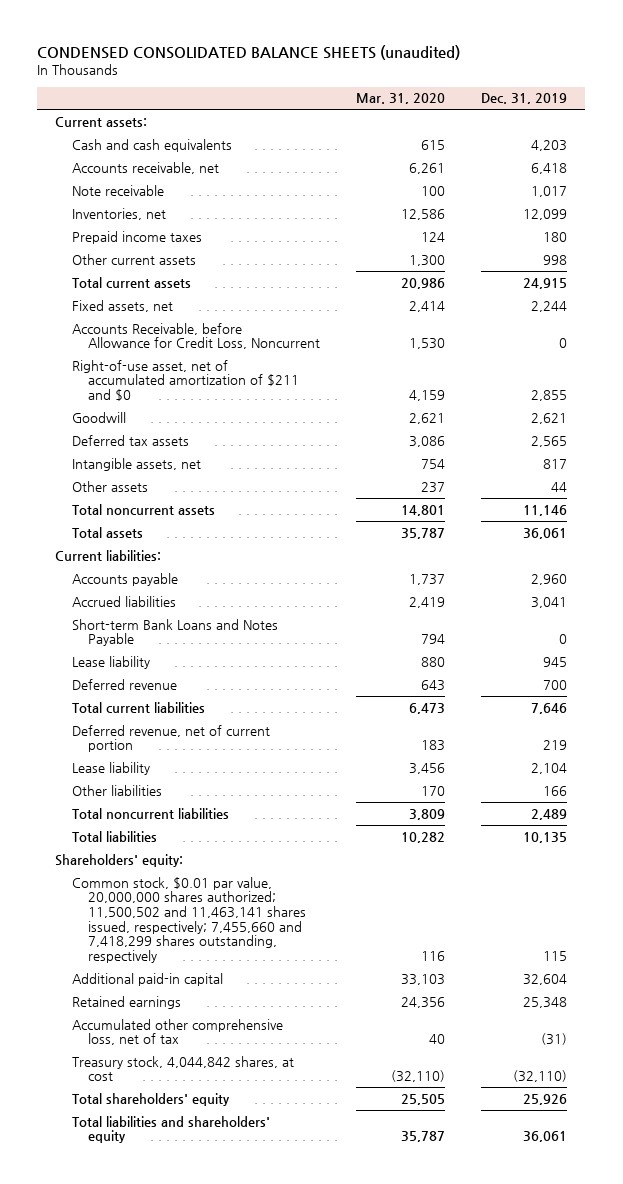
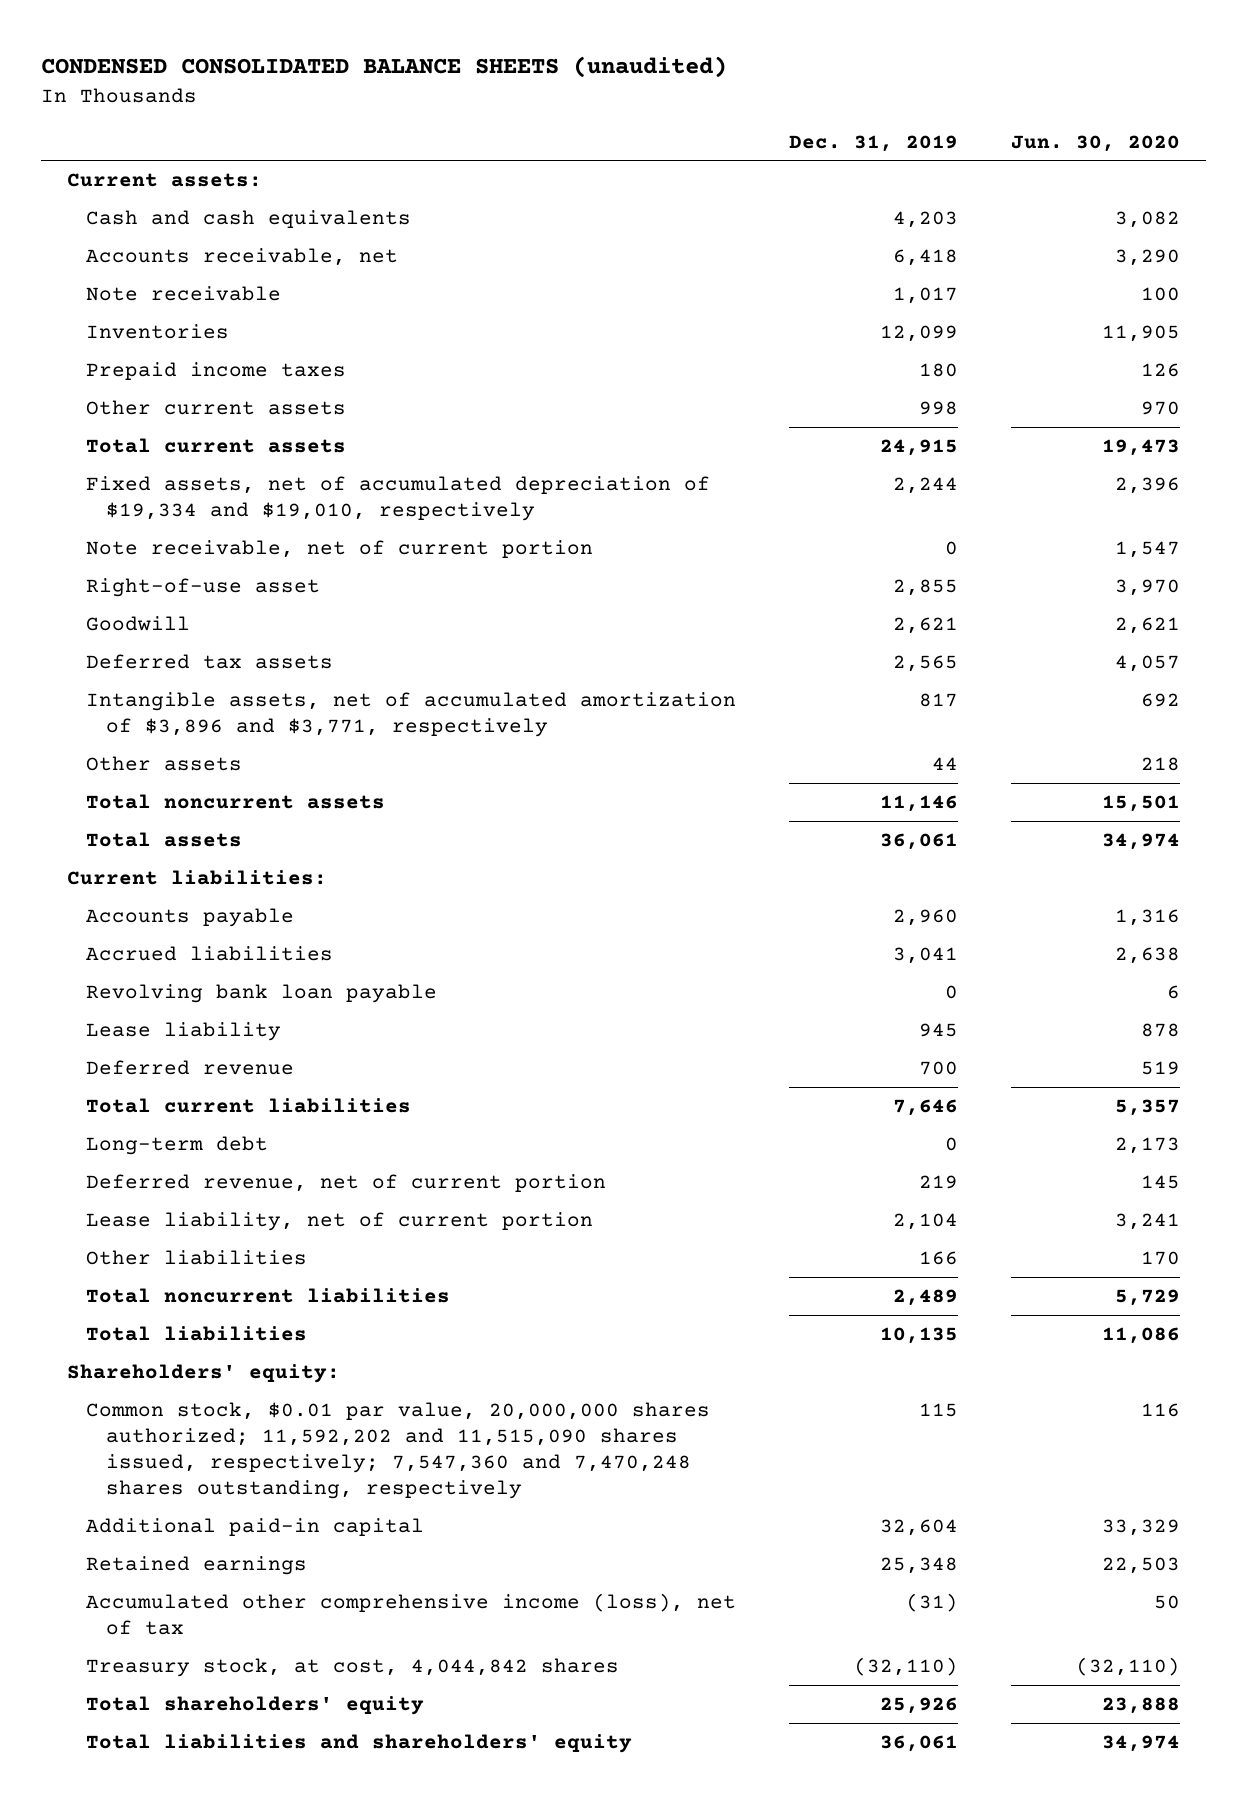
[356,93,446,105] Mar. 31, 2020 -> none
none -> [1010,134,1180,152] Jun. 30, 2020
[71,207,166,220] Inventories, net -> [86,323,230,339] Inventories
[71,299,173,312] Fixed assets, net -> [86,475,711,521] Fixed assets, net of accumulated depreciation of $19,334 and $19,010, respectively
[71,322,320,350] Accounts Receivable, before Allowance for Credit Loss, Noncurrent -> [86,539,594,558] Note receivable, net of current portion
[71,359,299,402] Right-of-use asset, net of accumulated amortization of $211 and $0 -> [86,577,321,597] Right-of-use asset
[71,457,201,471] Intangible assets, net -> [86,691,737,737] Intangible assets, net of accumulated amortization of $3,896 and $3,771, respectively
[71,618,278,647] Short-term Bank Loans and Notes Payable -> [86,983,438,1003] Revolving bank loan payable
none -> [86,1135,269,1155] Long-term debt
[71,761,150,775] Lease liability -> [86,1211,594,1231] Lease liability, net of current portion
[71,876,306,964] Common stock, $0.01 par value, 20,000,000 shares authorized; 11,500,502 and 11,463,141 shares issued, respectively; 7,455,660 and 7,418,299 shares outstanding, respectively -> [86,1401,711,1499] Common stock, $0.01 par value, 20,000,000 shares authorized; 11,592,202 and 11,515,090 shares issued, respectively; 7,547,360 and 7,470,248 shares outstanding, respectively
[71,1018,283,1046] Accumulated other comprehensive loss, net of tax -> [86,1592,737,1635] Accumulated other comprehensive income (loss), net of tax
[71,1055,294,1082] Treasury stock, 4,044,842 shares, at cost -> [86,1657,620,1677] Treasury stock, at cost, 4,044,842 shares

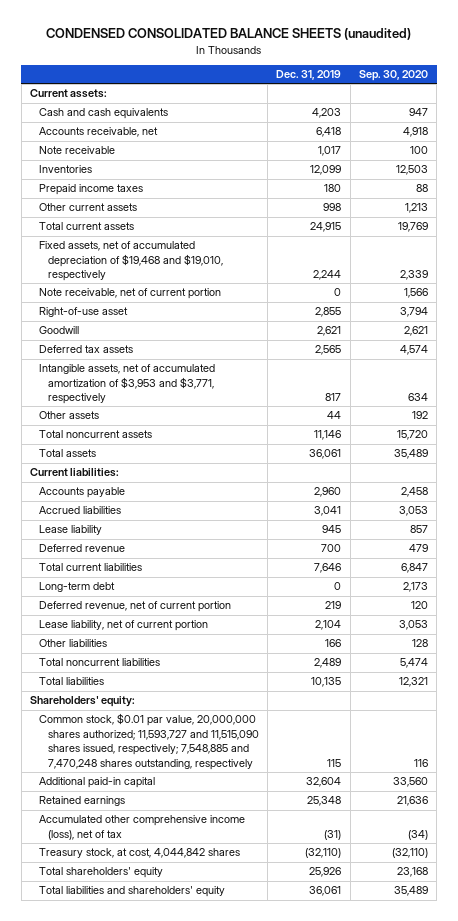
[1010,134,1180,152] Jun. 30, 2020 -> none
none -> [358,70,428,82] Sep. 30, 2020
[86,475,711,521] Fixed assets, net of accumulated depreciation of $19,334 and $19,010, respectively -> [38,241,223,282] Fixed assets, net of accumulated depreciation of $19,468 and $19,010, respectively
[86,691,737,737] Intangible assets, net of accumulated amortization of $3,896 and $3,771, respectively -> [38,364,215,405] Intangible assets, net of accumulated amortization of $3,953 and $3,771, respectively
[86,983,438,1003] Revolving bank loan payable -> none
[86,1401,711,1499] Common stock, $0.01 par value, 20,000,000 shares authorized; 11,592,202 and 11,515,090 shares issued, respectively; 7,547,360 and 7,470,248 shares outstanding, respectively -> [38,713,259,770] Common stock, $0.01 par value, 20,000,000 shares authorized; 11,593,727 and 11,515,090 shares issued, respectively; 7,548,885 and 7,470,248 shares outstanding, respectively

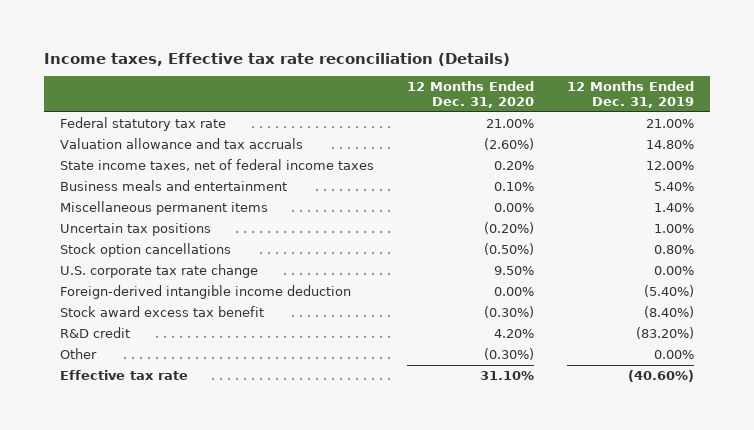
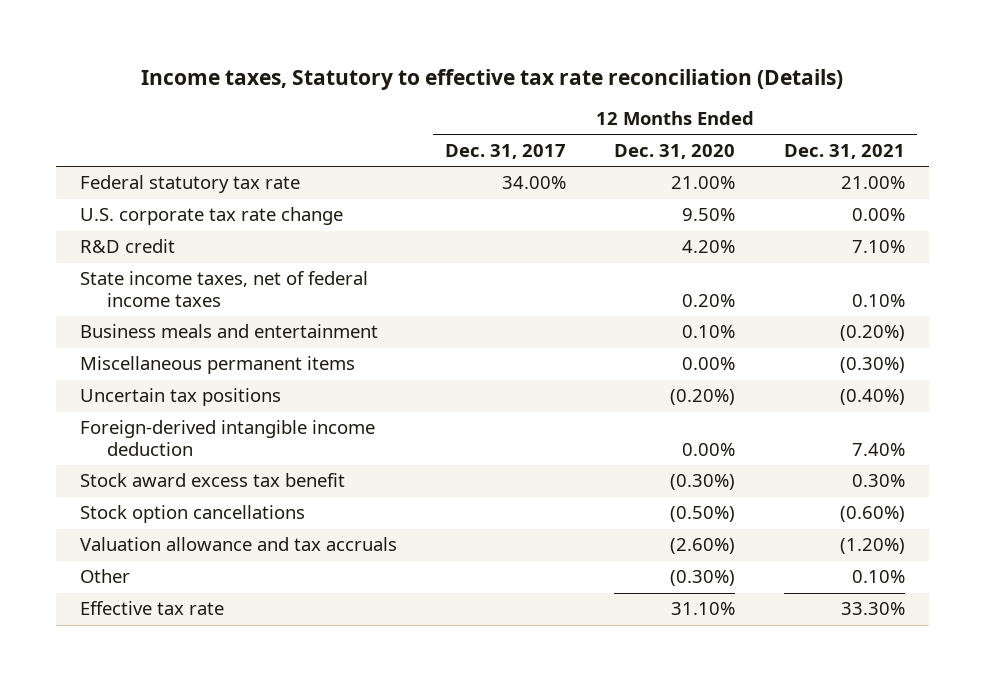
[43,52,510,66] Income taxes, Effective tax rate reconciliation (Details) -> [141,68,844,90] Income taxes, Statutory to effective tax rate reconciliation (Details)
[566,81,694,109] 12 Months Ended Dec. 31, 2019 -> none
none -> [445,143,567,159] Dec. 31, 2017
none -> [783,143,905,159] Dec. 31, 2021
[60,264,259,279] U.S. corporate tax rate change -> [80,207,344,226] U.S. corporate tax rate change
[60,327,131,339] R&D credit -> [80,239,176,254] R&D credit
[60,243,232,258] Stock option cancellations -> [80,505,306,524] Stock option cancellations
[60,138,304,150] Valuation allowance and tax accruals -> [80,537,398,552] Valuation allowance and tax accruals

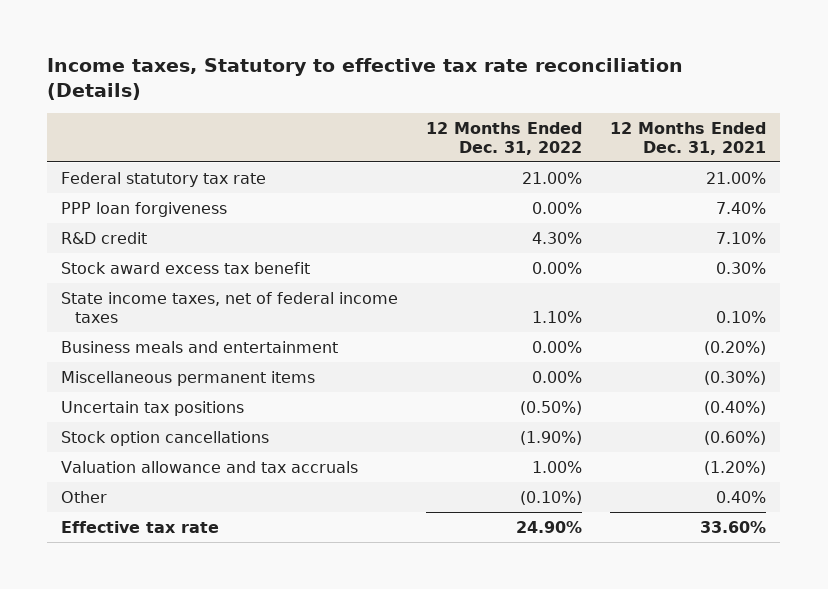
[445,143,567,159] Dec. 31, 2017 -> none
[614,143,736,159] Dec. 31, 2020 -> none
none -> [426,121,583,155] 12 Months Ended Dec. 31, 2022
[80,207,344,226] U.S. corporate tax rate change -> none
none -> [61,201,228,217] PPP loan forgiveness
[80,473,346,488] Stock award excess tax benefit -> [61,261,311,274] Stock award excess tax benefit
[80,420,376,457] Foreign-derived intangible income deduction -> none
[851,570,905,584] 0.10% -> [716,490,767,503] 0.40%
[840,602,905,616] 33.30% -> [700,520,767,533] 33.60%

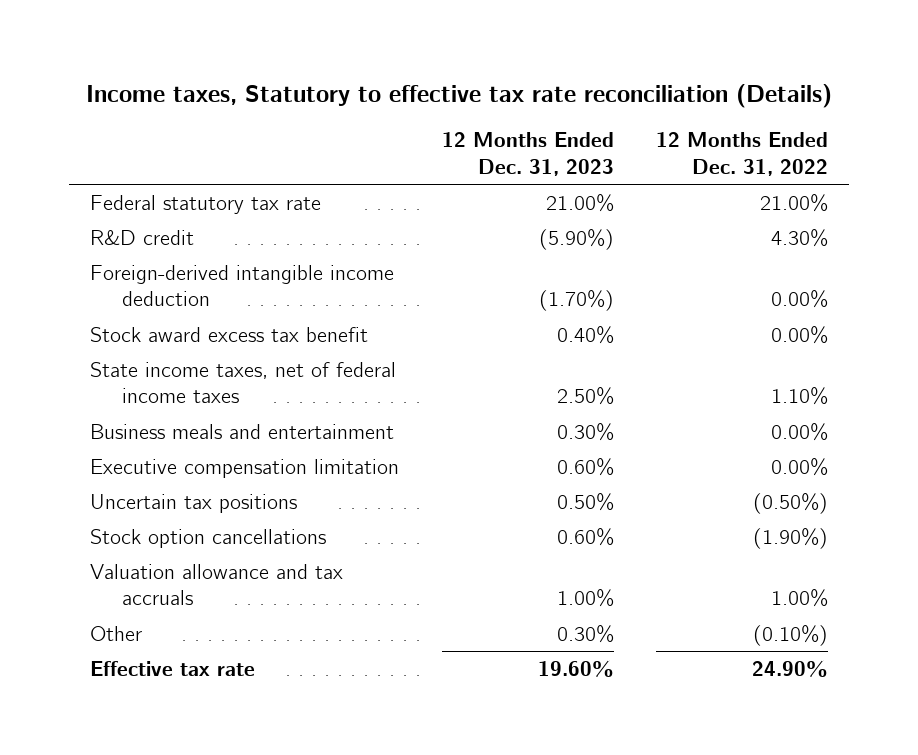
[610,121,767,155] 12 Months Ended Dec. 31, 2021 -> none
none -> [441,132,614,177] 12 Months Ended Dec. 31, 2023
[61,201,228,217] PPP loan forgiveness -> none
none -> [90,264,395,307] Foreign-derived intangible income deduction
[61,370,316,386] Miscellaneous permanent items -> none
none -> [90,458,400,478] Executive compensation limitation

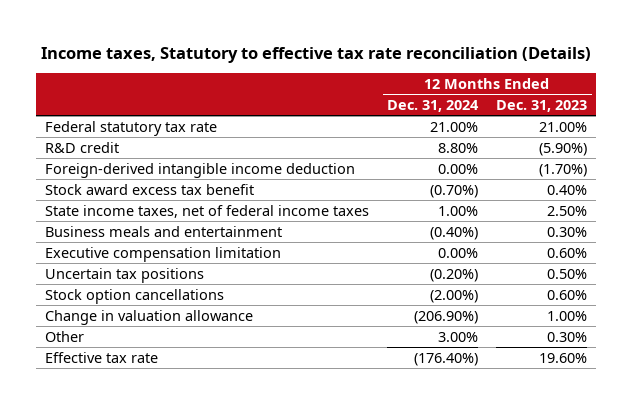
[655,132,828,177] 12 Months Ended Dec. 31, 2022 -> none
none -> [387,99,480,112] Dec. 31, 2024
[90,563,344,606] Valuation allowance and tax accruals -> [45,309,254,325] Change in valuation allowance

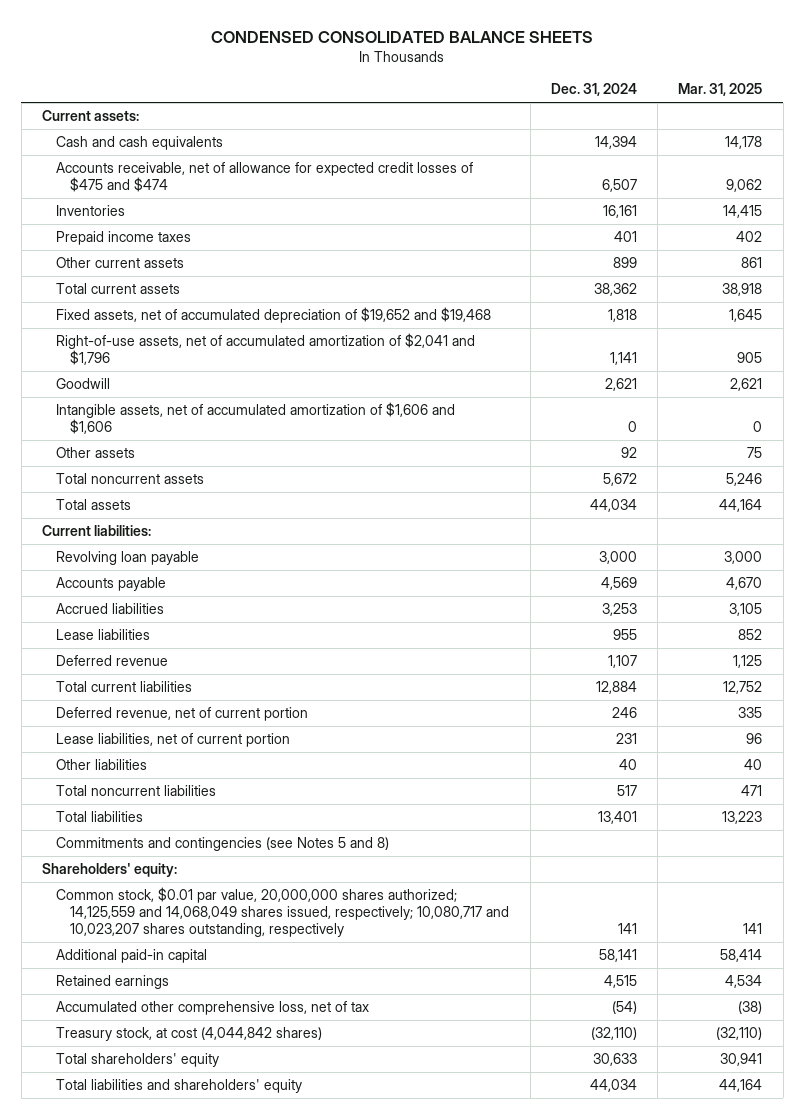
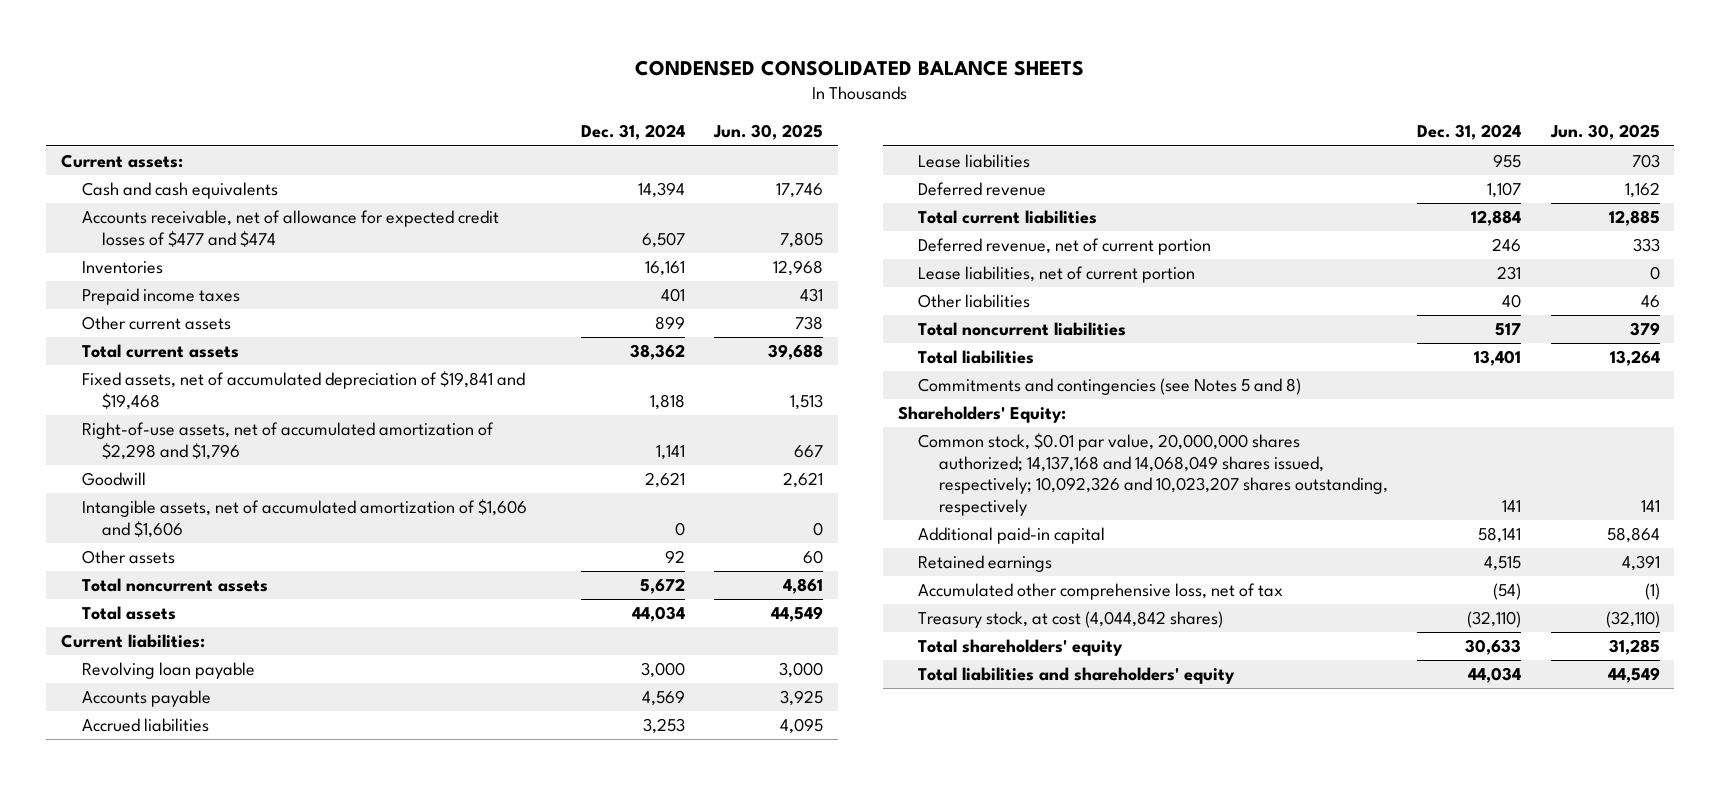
[678,83,763,97] Mar. 31, 2025 -> none
none -> [712,124,823,141] Jun. 30, 2025
[56,161,474,192] Accounts receivable, net of allowance for expected credit losses of $475 and $474 -> [81,210,499,247] Accounts receivable, net of allowance for expected credit losses of $477 and $474
[56,306,492,323] Fixed assets, net of accumulated depreciation of $19,652 and $19,468 -> [81,371,525,410] Fixed assets, net of accumulated depreciation of $19,841 and $19,468
[56,332,476,365] Right-of-use assets, net of accumulated amortization of $2,041 and $1,796 -> [81,422,494,460] Right-of-use assets, net of accumulated amortization of $2,298 and $1,796
[41,862,177,877] Shareholders' equity: -> [897,406,1066,424] Shareholders' Equity:
[56,886,510,937] Common stock, $0.01 par value, 20,000,000 shares authorized; 14,125,559 and 14,068,049 shares issued, respectively; 10,080,717 and 10,023,207 shares outstanding, respectively -> [918,433,1388,516] Common stock, $0.01 par value, 20,000,000 shares authorized; 14,137,168 and 14,068,049 shares issued, respectively; 10,092,326 and 10,023,207 shares outstanding, respectively

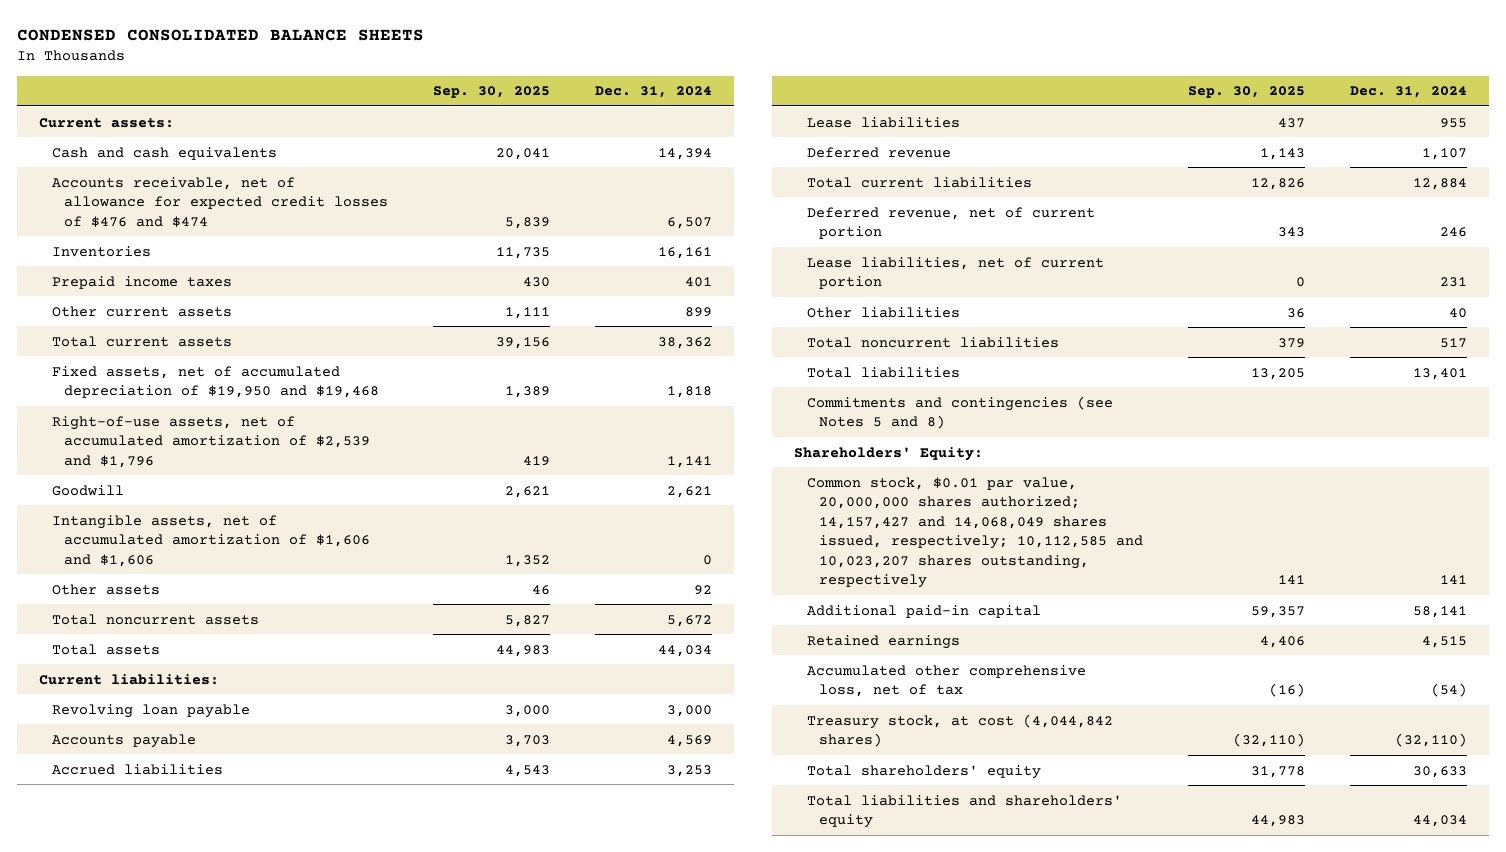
[712,124,823,141] Jun. 30, 2025 -> none
none -> [432,86,550,99] Sep. 30, 2025
[81,210,499,247] Accounts receivable, net of allowance for expected credit losses of $477 and $474 -> [51,176,389,227] Accounts receivable, net of allowance for expected credit losses of $476 and $474
[81,371,525,410] Fixed assets, net of accumulated depreciation of $19,841 and $19,468 -> [51,365,380,399] Fixed assets, net of accumulated depreciation of $19,950 and $19,468
[81,422,494,460] Right-of-use assets, net of accumulated amortization of $2,298 and $1,796 -> [51,415,371,468] Right-of-use assets, net of accumulated amortization of $2,539 and $1,796
[918,433,1388,516] Common stock, $0.01 par value, 20,000,000 shares authorized; 14,137,168 and 14,068,049 shares issued, respectively; 10,092,326 and 10,023,207 shares outstanding, respectively -> [806,476,1144,589] Common stock, $0.01 par value, 20,000,000 shares authorized; 14,157,427 and 14,068,049 shares issued, respectively; 10,112,585 and 10,023,207 shares outstanding, respectively

